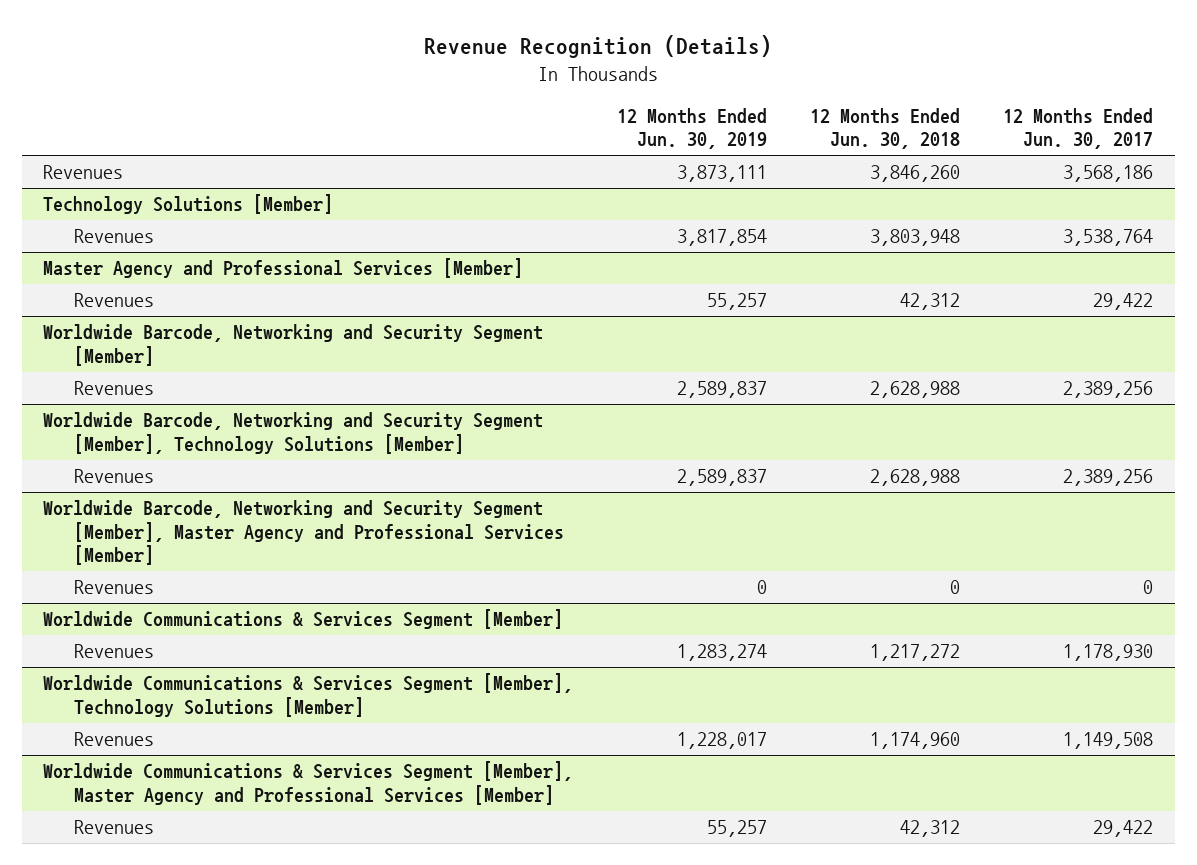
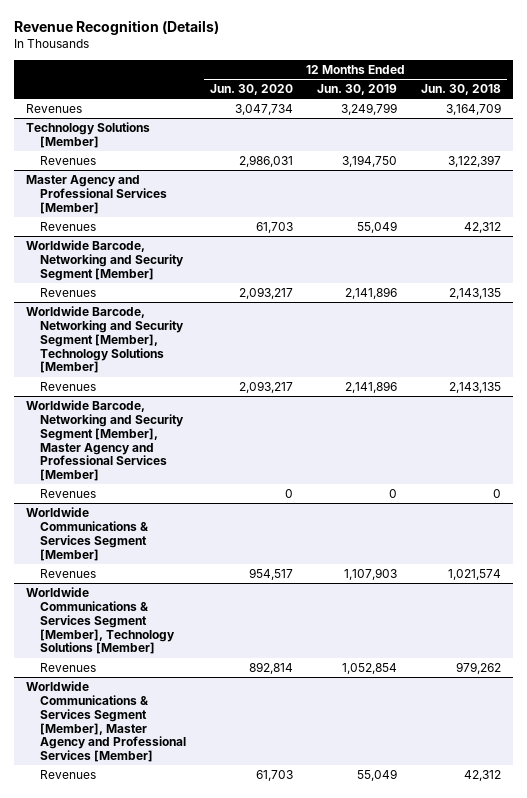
[1003,108,1154,150] 12 Months Ended Jun. 30, 2017 -> none
none -> [210,84,294,96] Jun. 30, 2020
[676,165,767,183] 3,873,111 -> [341,102,398,115] 3,249,799
[870,165,961,183] 3,846,260 -> [446,102,502,115] 3,164,709
[676,229,767,247] 3,817,854 -> [342,154,398,167] 3,194,750
[870,229,961,247] 3,803,948 -> [448,154,502,167] 3,122,397
[706,293,767,311] 55,257 -> [357,220,398,233] 55,049
[676,381,767,399] 2,589,837 -> [345,286,398,299] 2,141,896
[870,381,961,399] 2,628,988 -> [449,287,502,299] 2,143,135
[676,469,767,487] 2,589,837 -> [345,380,398,393] 2,141,896
[870,469,961,487] 2,628,988 -> [449,381,502,393] 2,143,135
[676,644,767,662] 1,283,274 -> [344,567,398,580] 1,107,903
[870,644,961,662] 1,217,272 -> [448,568,502,580] 1,021,574
[676,732,767,750] 1,228,017 -> [342,662,398,674] 1,052,854
[870,732,961,750] 1,174,960 -> [456,661,502,674] 979,262
[706,820,767,838] 55,257 -> [357,768,398,781] 55,049

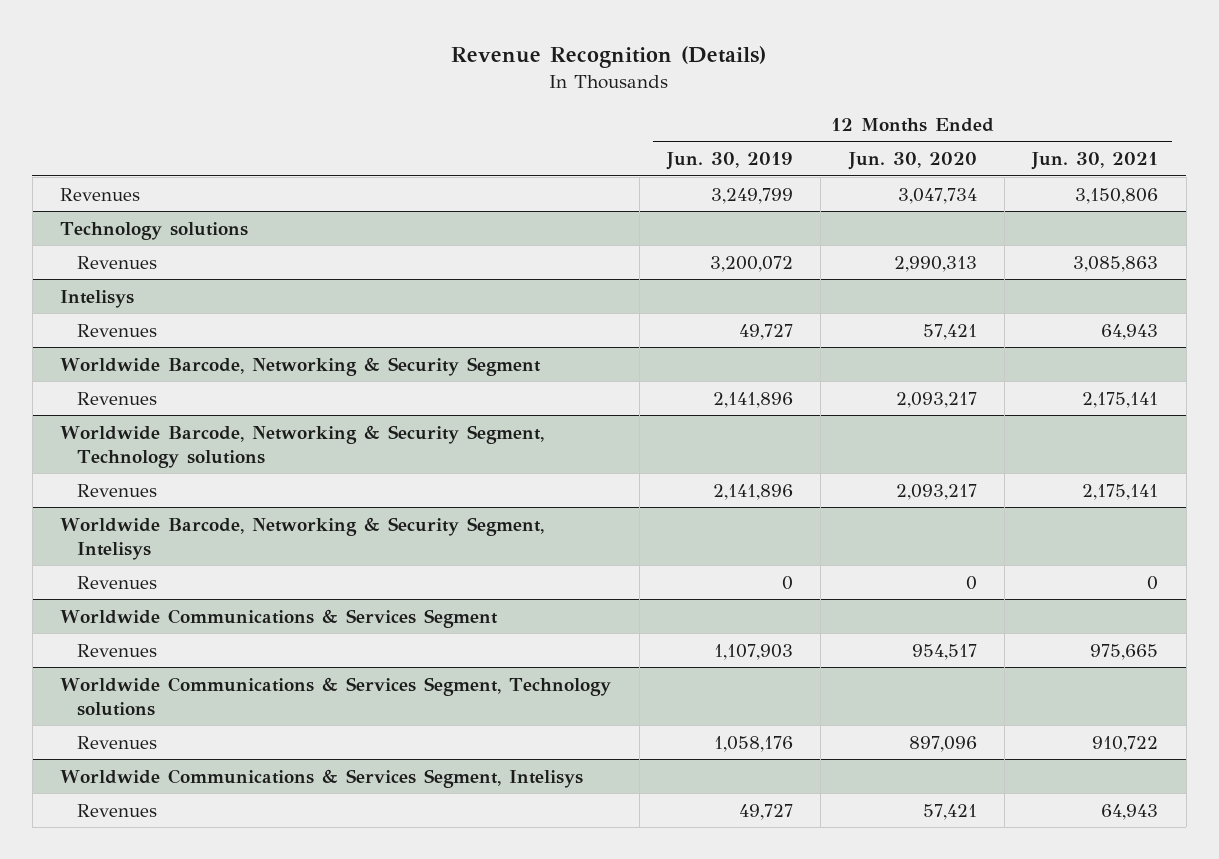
[421,84,502,96] Jun. 30, 2018 -> none
none -> [1031,152,1159,171] Jun. 30, 2021
[25,174,168,214] Master Agency and Professional Services [Member] -> none
[25,121,150,148] Technology Solutions [Member] -> [60,221,249,240] Technology solutions
[239,154,294,167] 2,986,031 -> [893,255,977,272] 2,990,313
[342,154,398,167] 3,194,750 -> [709,255,793,272] 3,200,072
none -> [60,289,135,308] Intelisys
[256,221,294,233] 61,703 -> [922,323,977,340] 57,421
[357,220,398,233] 55,049 -> [738,323,793,340] 49,727
[25,239,185,281] Worldwide Barcode, Networking and Security Segment [Member] -> [60,356,542,376] Worldwide Barcode, Networking & Security Segment
[25,305,185,374] Worldwide Barcode, Networking and Security Segment [Member], Technology Solutions [Member] -> [60,424,545,468] Worldwide Barcode, Networking & Security Segment, Technology solutions
[25,399,185,482] Worldwide Barcode, Networking and Security Segment [Member], Master Agency and Professional Services [Member] -> none
none -> [60,516,545,560] Worldwide Barcode, Networking & Security Segment, Intelisys
[25,506,149,561] Worldwide Communications & Services Segment [Member] -> [60,608,499,628] Worldwide Communications & Services Segment
[25,680,187,763] Worldwide Communications & Services Segment [Member], Master Agency and Professional Services [Member] -> none
[25,586,176,655] Worldwide Communications & Services Segment [Member], Technology Solutions [Member] -> [60,676,612,716] Worldwide Communications & Services Segment, Technology solutions
[249,661,294,674] 892,814 -> [908,735,977,752] 897,096
[342,662,398,674] 1,052,854 -> [713,735,793,752] 1,058,176
none -> [60,768,584,788] Worldwide Communications & Services Segment, Intelisys
[256,769,294,781] 61,703 -> [922,803,977,820] 57,421
[357,768,398,781] 55,049 -> [738,803,793,820] 49,727

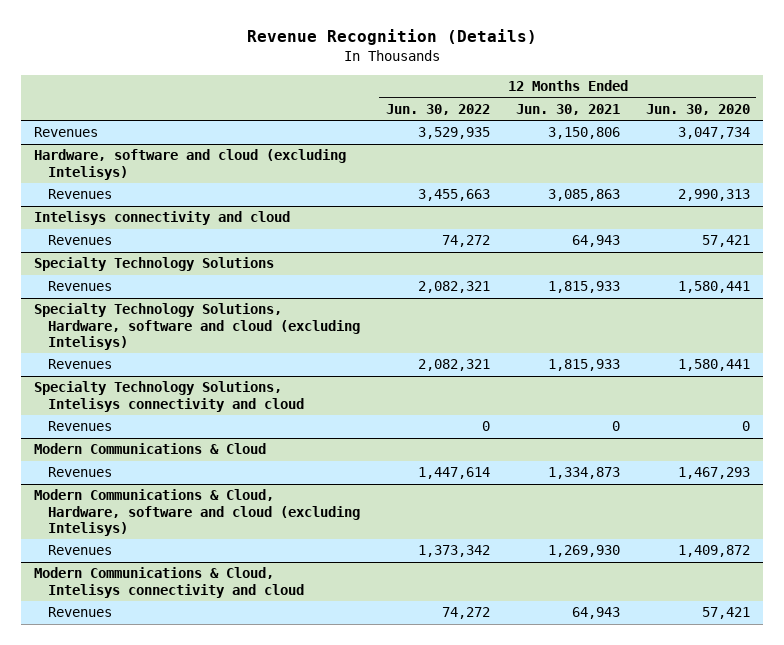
[665,152,793,171] Jun. 30, 2019 -> none
none -> [385,104,490,116] Jun. 30, 2022
[60,221,249,240] Technology solutions -> [34,149,347,180] Hardware, software and cloud (excluding Intelisys)
[60,289,135,308] Intelisys -> [34,211,291,226] Intelisys connectivity and cloud
[60,356,542,376] Worldwide Barcode, Networking & Security Segment -> none
[60,424,545,468] Worldwide Barcode, Networking & Security Segment, Technology solutions -> none
[60,516,545,560] Worldwide Barcode, Networking & Security Segment, Intelisys -> none
none -> [34,257,275,272] Specialty Technology Solutions
[895,391,977,408] 2,093,217 -> [677,281,750,294] 1,580,441
[1082,391,1159,408] 2,175,141 -> [547,281,620,294] 1,815,933
none -> [34,303,360,350] Specialty Technology Solutions, Hardware, software and cloud (excluding Intelisys)
[895,483,977,500] 2,093,217 -> [677,359,750,372] 1,580,441
[1082,483,1159,500] 2,175,141 -> [547,359,620,372] 1,815,933
none -> [34,381,304,412] Specialty Technology Solutions, Intelisys connectivity and cloud
[60,608,499,628] Worldwide Communications & Services Segment -> none
[60,676,612,716] Worldwide Communications & Services Segment, Technology solutions -> none
[60,768,584,788] Worldwide Communications & Services Segment, Intelisys -> none
none -> [34,443,267,455] Modern Communications & Cloud
[911,643,977,660] 954,517 -> [677,467,750,480] 1,467,293
[1090,643,1159,660] 975,665 -> [547,467,620,480] 1,334,873
none -> [34,489,360,536] Modern Communications & Cloud, Hardware, software and cloud (excluding Intelisys)
[908,735,977,752] 897,096 -> [677,545,750,558] 1,409,872
[1092,735,1159,752] 910,722 -> [547,545,620,558] 1,269,930
none -> [34,567,304,598] Modern Communications & Cloud, Intelisys connectivity and cloud

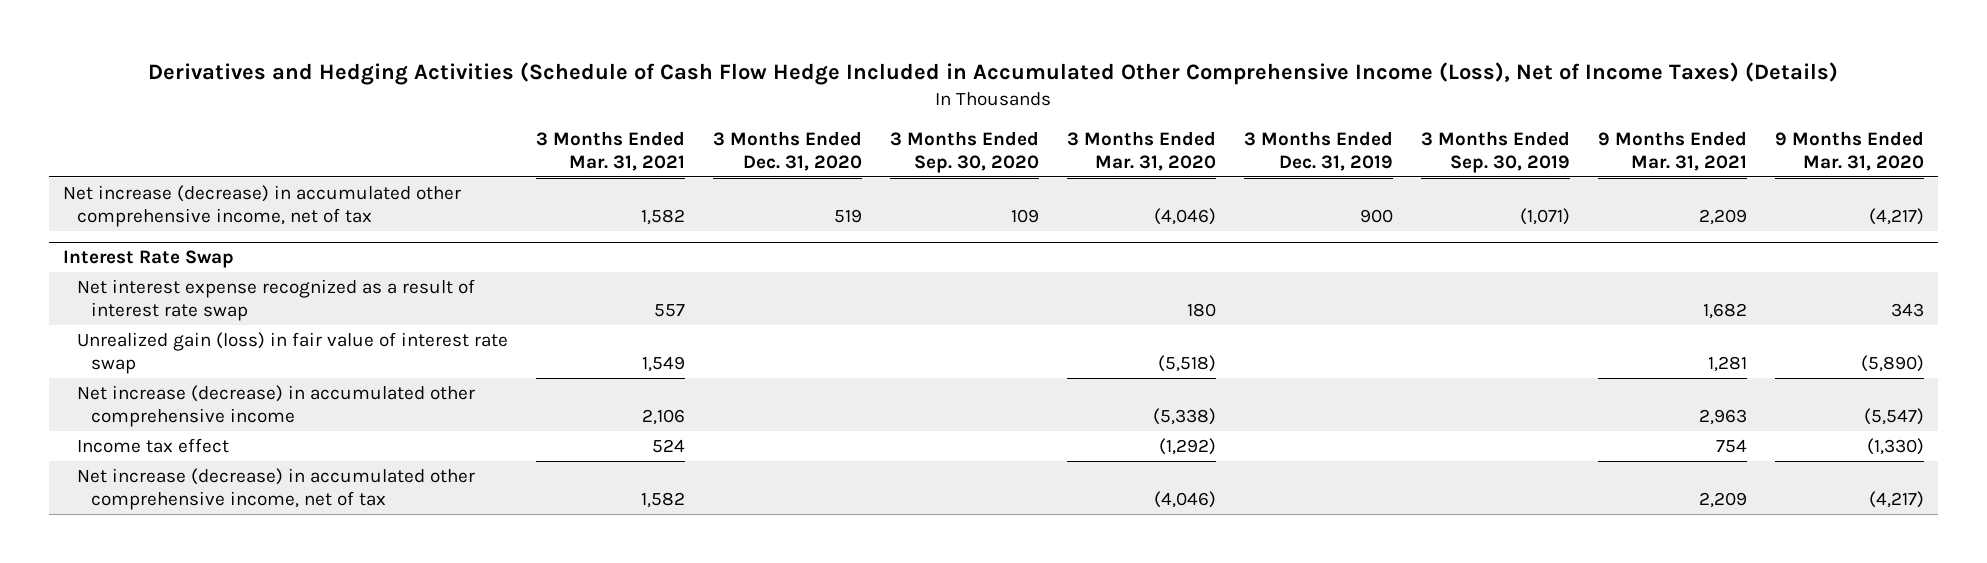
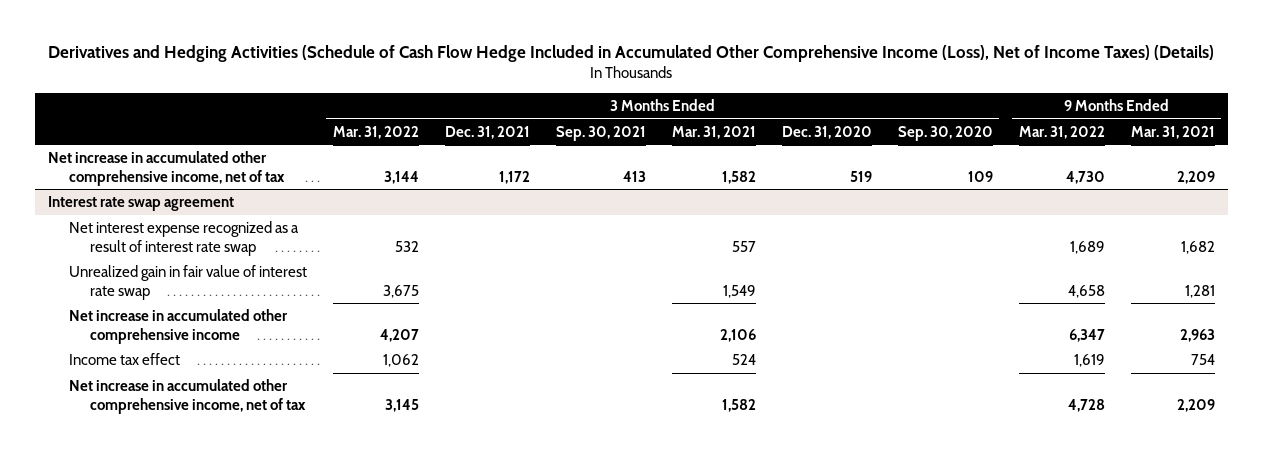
[1066,130,1216,172] 3 Months Ended Mar. 31, 2020 -> none
[1243,130,1393,172] 3 Months Ended Dec. 31, 2019 -> none
[1420,130,1570,174] 3 Months Ended Sep. 30, 2019 -> none
[1774,130,1924,172] 9 Months Ended Mar. 31, 2020 -> none
none -> [332,125,419,139] Mar. 31, 2022
none -> [444,125,530,139] Dec. 31, 2021
none -> [555,125,646,141] Sep. 30, 2021
none -> [1018,125,1105,139] Mar. 31, 2022
[63,184,462,228] Net increase (decrease) in accumulated other comprehensive income, net of tax -> [47,151,285,186] Net increase in accumulated other comprehensive income, net of tax
[63,250,235,269] Interest Rate Swap -> [47,196,234,212] Interest rate swap agreement
[77,331,509,375] Unrealized gain (loss) in fair value of interest rate swap -> [68,265,307,300] Unrealized gain in fair value of interest rate swap
[77,384,476,428] Net increase (decrease) in accumulated other comprehensive income -> [68,309,288,344] Net increase in accumulated other comprehensive income
[77,467,476,511] Net increase (decrease) in accumulated other comprehensive income, net of tax -> [68,379,306,414] Net increase in accumulated other comprehensive income, net of tax

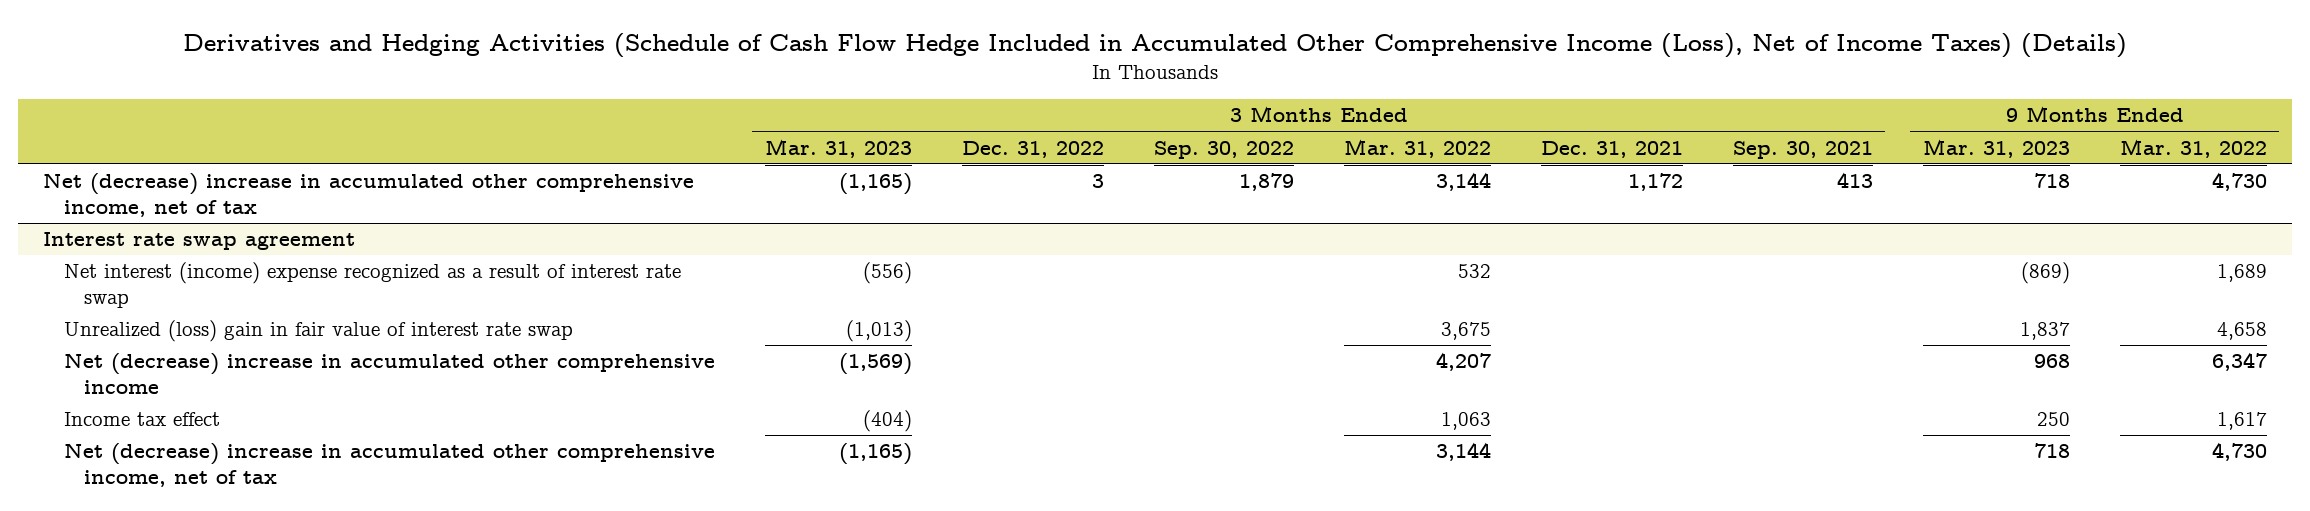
[671,125,756,139] Mar. 31, 2021 -> none
[781,125,872,139] Dec. 31, 2020 -> none
[897,125,993,141] Sep. 30, 2020 -> none
[1130,125,1215,139] Mar. 31, 2021 -> none
none -> [764,138,912,158] Mar. 31, 2023
none -> [961,140,1104,158] Dec. 31, 2022
none -> [1153,140,1294,159] Sep. 30, 2022
none -> [1922,138,2070,158] Mar. 31, 2023
[47,151,285,186] Net increase in accumulated other comprehensive income, net of tax -> [43,173,695,217] Net (decrease) increase in accumulated other comprehensive income, net of tax
[68,221,299,256] Net interest expense recognized as a result of interest rate swap -> [63,262,681,308] Net interest (income) expense recognized as a result of interest rate swap
[68,265,307,300] Unrealized gain in fair value of interest rate swap -> [63,320,573,343] Unrealized (loss) gain in fair value of interest rate swap
[68,309,288,344] Net increase in accumulated other comprehensive income -> [63,353,715,394] Net (decrease) increase in accumulated other comprehensive income
[382,354,419,368] 1,062 -> [1440,412,1491,431] 1,063
[1073,354,1105,368] 1,619 -> [2216,412,2267,431] 1,617
[68,379,306,414] Net increase in accumulated other comprehensive income, net of tax -> [63,443,715,487] Net (decrease) increase in accumulated other comprehensive income, net of tax
[384,398,419,412] 3,145 -> [1435,442,1491,462] 3,144
[1067,398,1105,412] 4,728 -> [2211,442,2267,462] 4,730

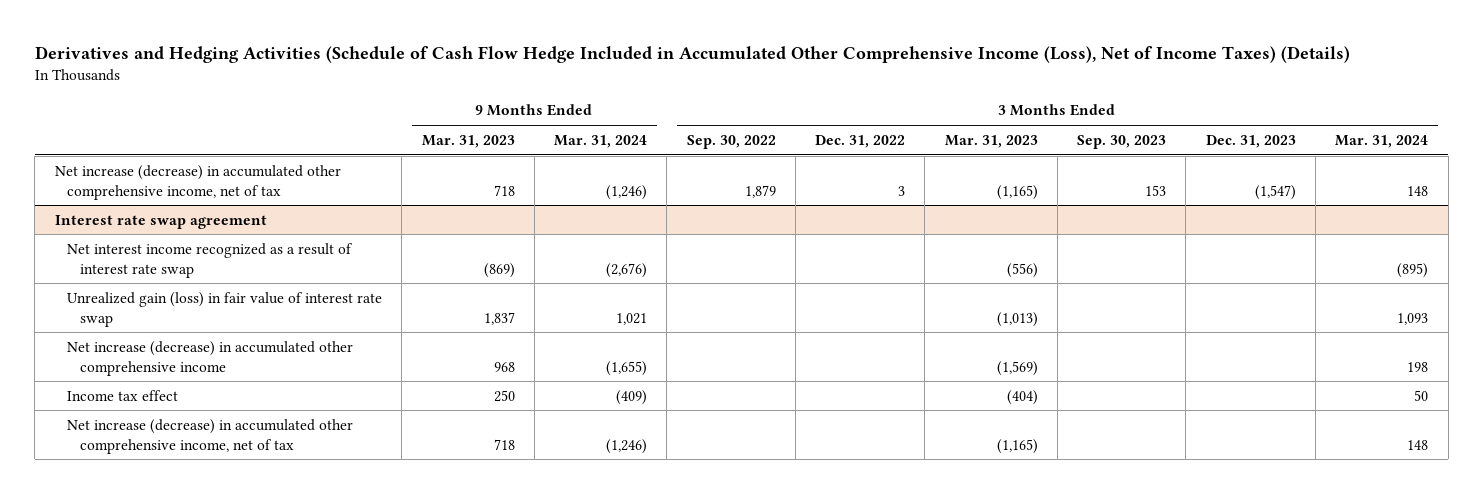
[1343,138,1491,158] Mar. 31, 2022 -> none
[1540,140,1683,158] Dec. 31, 2021 -> none
[1732,140,1873,159] Sep. 30, 2021 -> none
[2119,138,2267,158] Mar. 31, 2022 -> none
none -> [554,134,648,148] Mar. 31, 2024
none -> [1077,134,1167,149] Sep. 30, 2023
none -> [1205,134,1296,148] Dec. 31, 2023
none -> [1335,134,1429,148] Mar. 31, 2024
[43,173,695,217] Net (decrease) increase in accumulated other comprehensive income, net of tax -> [54,164,341,200] Net increase (decrease) in accumulated other comprehensive income, net of tax
[63,262,681,308] Net interest (income) expense recognized as a result of interest rate swap -> [67,242,354,278] Net interest income recognized as a result of interest rate swap
[63,320,573,343] Unrealized (loss) gain in fair value of interest rate swap -> [67,291,383,327] Unrealized gain (loss) in fair value of interest rate swap
[63,353,715,394] Net (decrease) increase in accumulated other comprehensive income -> [67,340,354,376] Net increase (decrease) in accumulated other comprehensive income
[63,443,715,487] Net (decrease) increase in accumulated other comprehensive income, net of tax -> [67,418,354,454] Net increase (decrease) in accumulated other comprehensive income, net of tax

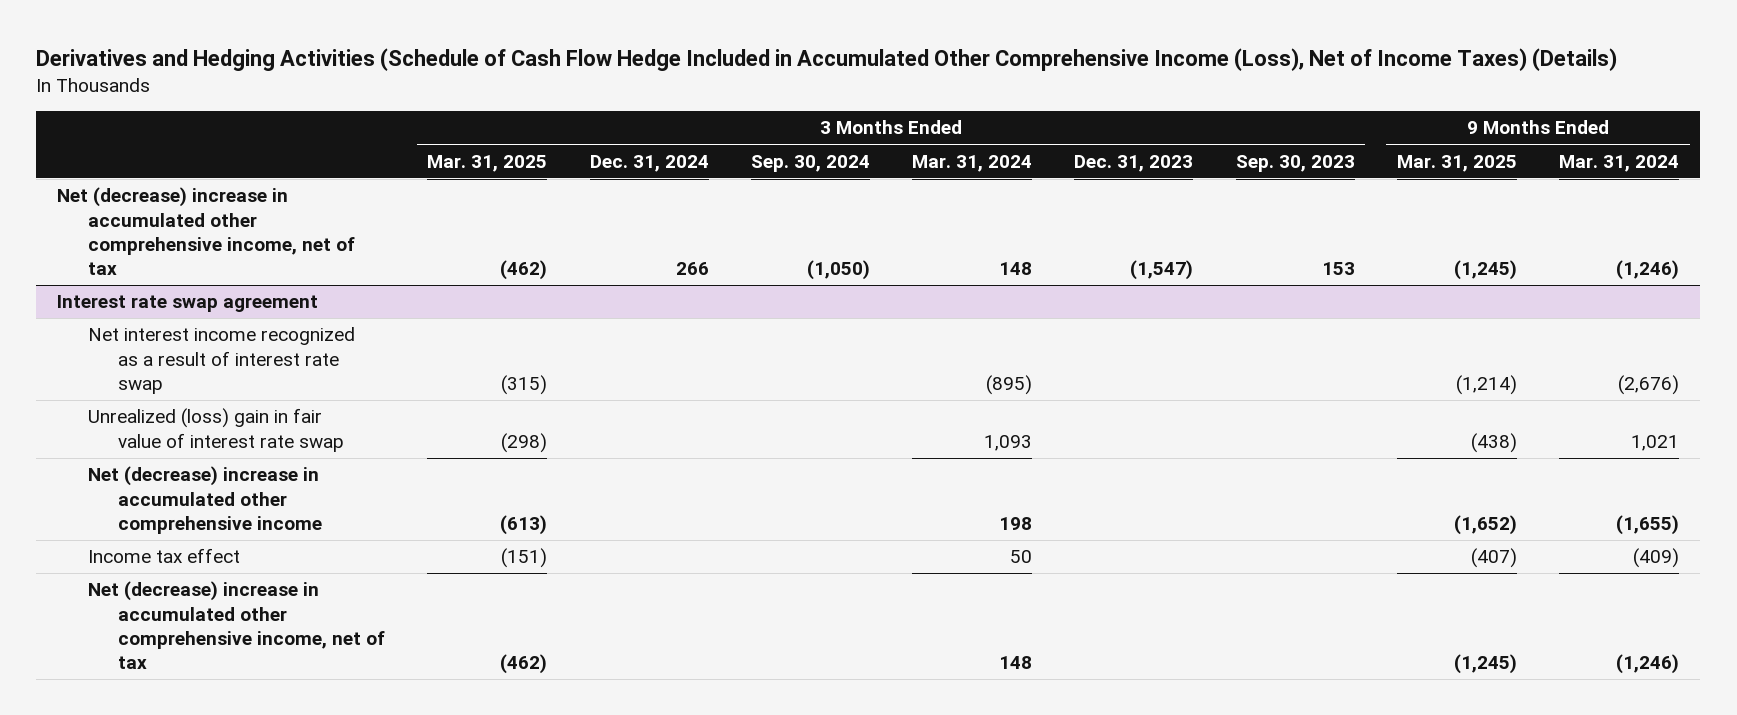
[421,134,515,148] Mar. 31, 2023 -> none
[686,134,776,149] Sep. 30, 2022 -> none
[815,134,906,148] Dec. 31, 2022 -> none
[944,134,1038,148] Mar. 31, 2023 -> none
none -> [427,154,548,172] Mar. 31, 2025
none -> [589,154,709,172] Dec. 31, 2024
none -> [750,154,870,172] Sep. 30, 2024
none -> [1397,154,1518,172] Mar. 31, 2025
[54,164,341,200] Net increase (decrease) in accumulated other comprehensive income, net of tax -> [57,187,355,276] Net (decrease) increase in accumulated other comprehensive income, net of tax
[67,291,383,327] Unrealized gain (loss) in fair value of interest rate swap -> [87,408,344,452] Unrealized (loss) gain in fair value of interest rate swap
[67,340,354,376] Net increase (decrease) in accumulated other comprehensive income -> [87,466,322,534] Net (decrease) increase in accumulated other comprehensive income
[67,418,354,454] Net increase (decrease) in accumulated other comprehensive income, net of tax -> [87,581,385,670] Net (decrease) increase in accumulated other comprehensive income, net of tax

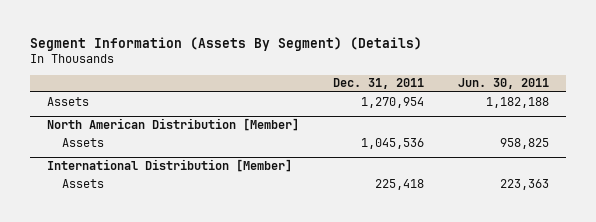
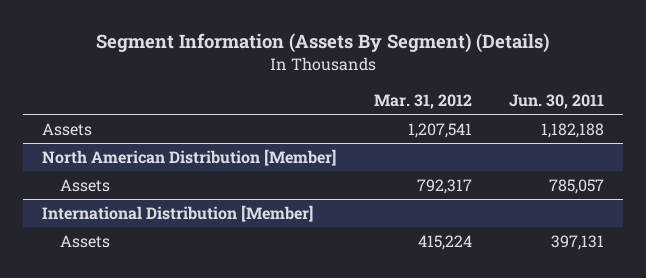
[332,78,424,90] Dec. 31, 2011 -> none
none -> [373,94,472,110] Mar. 31, 2012
[499,137,549,149] 958,825 -> [548,179,604,195] 785,057
[499,178,549,190] 223,363 -> [550,235,604,251] 397,131

